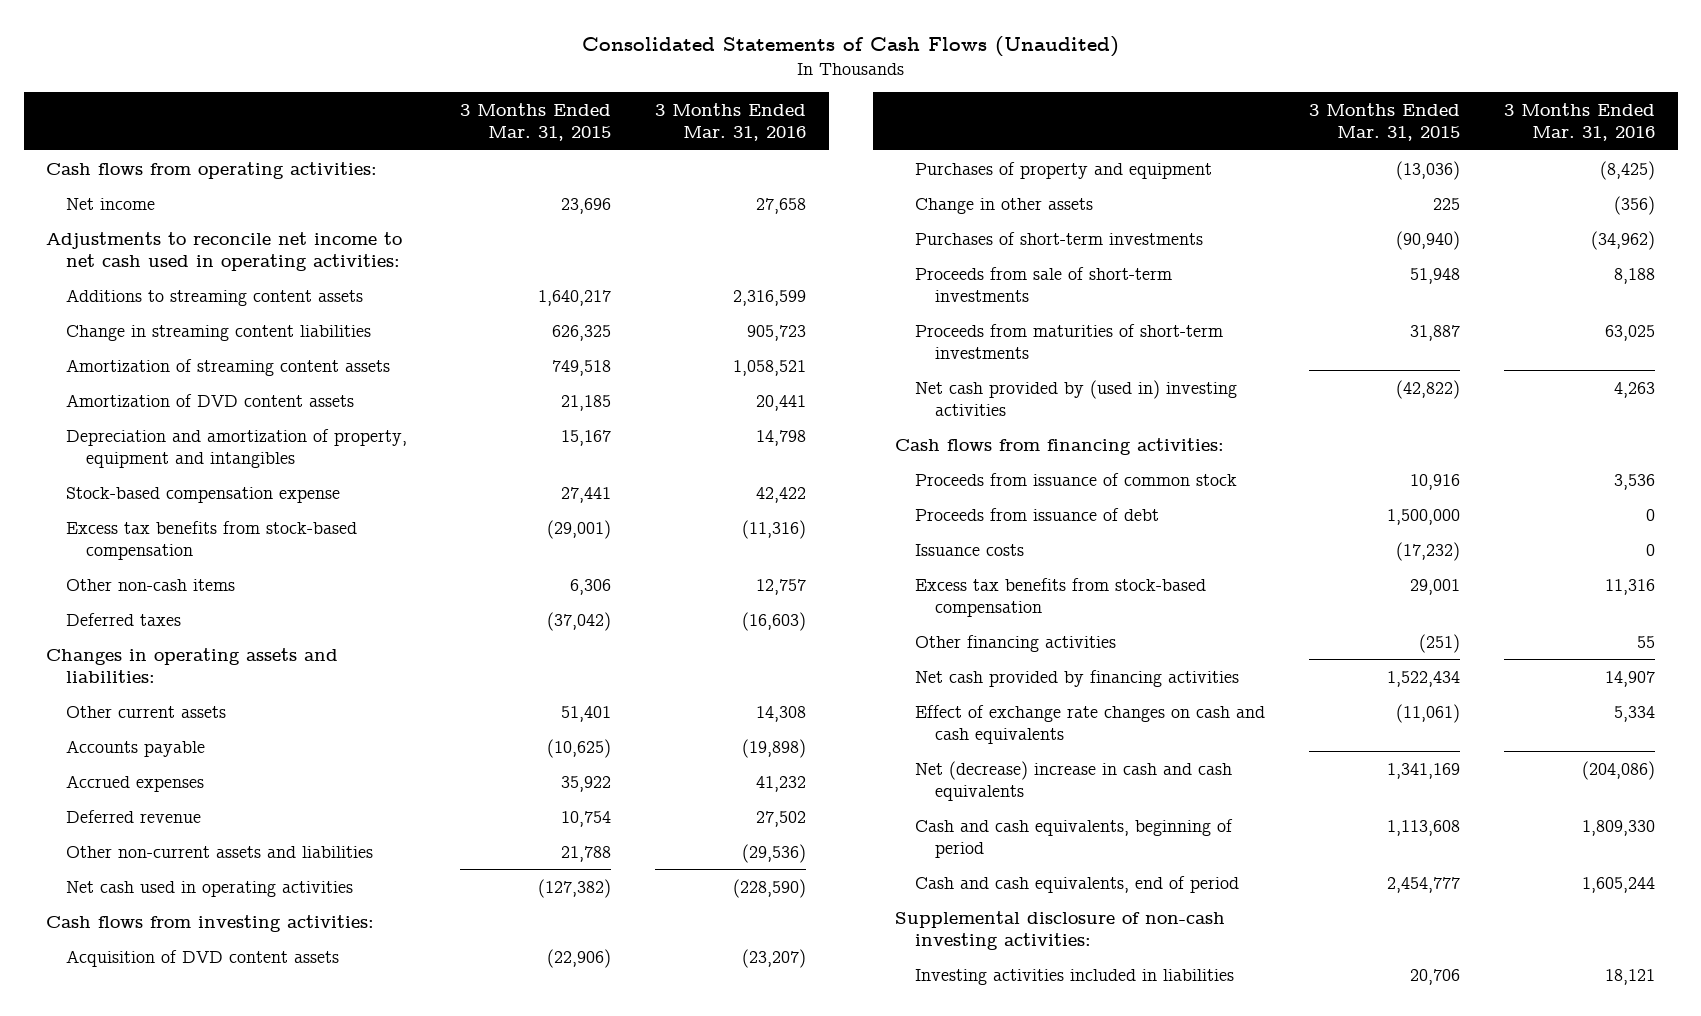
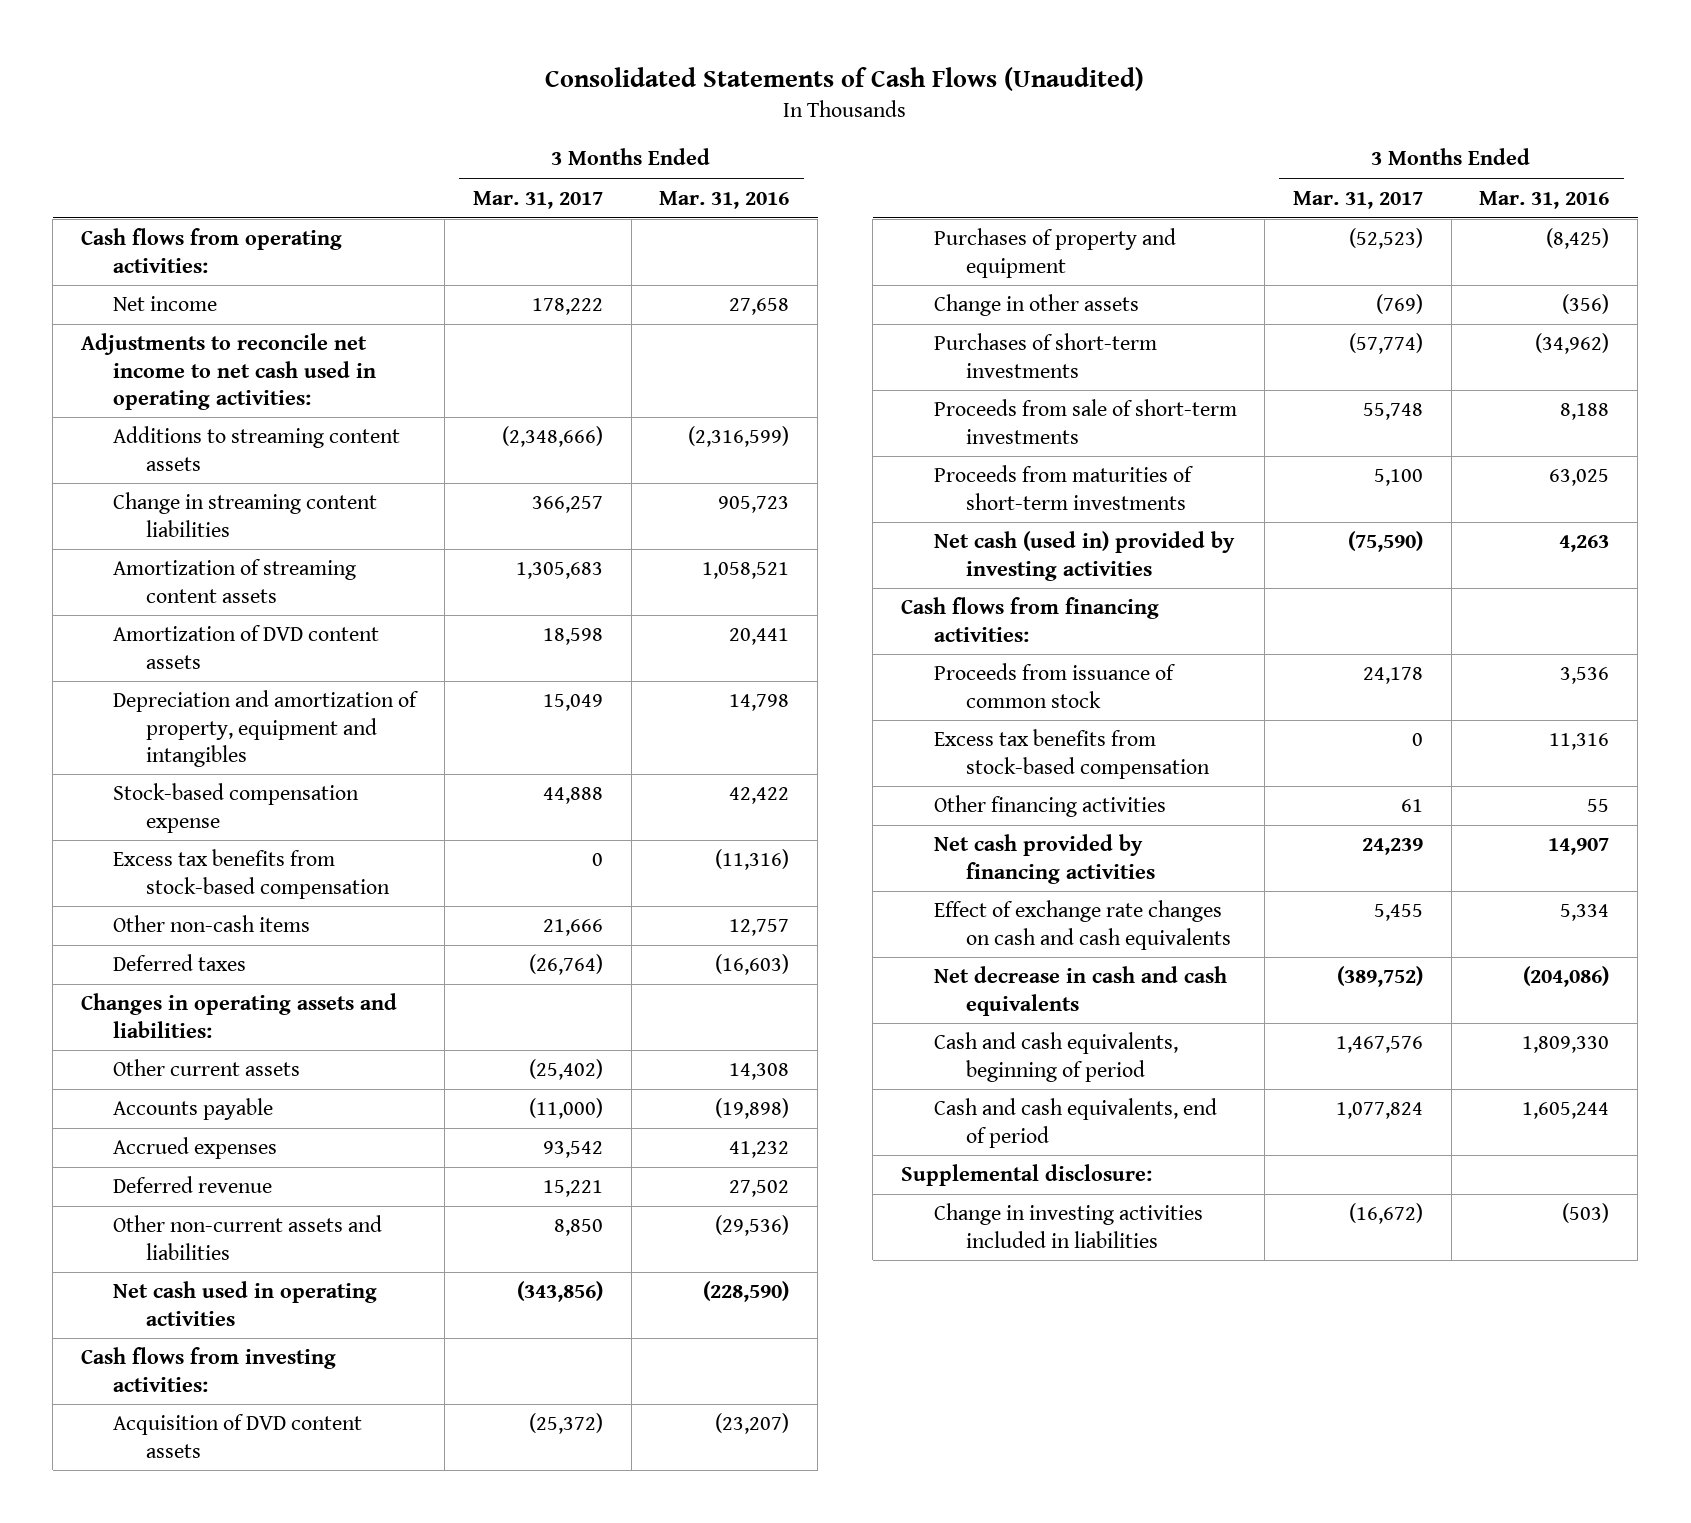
[460,102,612,141] 3 Months Ended Mar. 31, 2015 -> none
none -> [472,190,603,209] Mar. 31, 2017
[733,289,807,306] 2,316,599 -> [688,426,790,448] (2,316,599)
[914,379,1237,416] Net cash provided by (used in) investing activities -> [933,531,1235,581] Net cash (used in) provided by investing activities
[914,507,1159,521] Proceeds from issuance of debt -> none
[914,543,1024,556] Issuance costs -> none
[914,760,1232,801] Net (decrease) increase in cash and cash equivalents -> [933,966,1227,1016] Net decrease in cash and cash equivalents
[894,910,1225,950] Supplemental disclosure of non-cash investing activities: -> [901,1164,1153,1187] Supplemental disclosure:
[914,968,1234,985] Investing activities included in liabilities -> [933,1203,1203,1248] Change in investing activities included in liabilities
[1605,968,1656,985] 18,121 -> [1562,1203,1610,1224] (503)

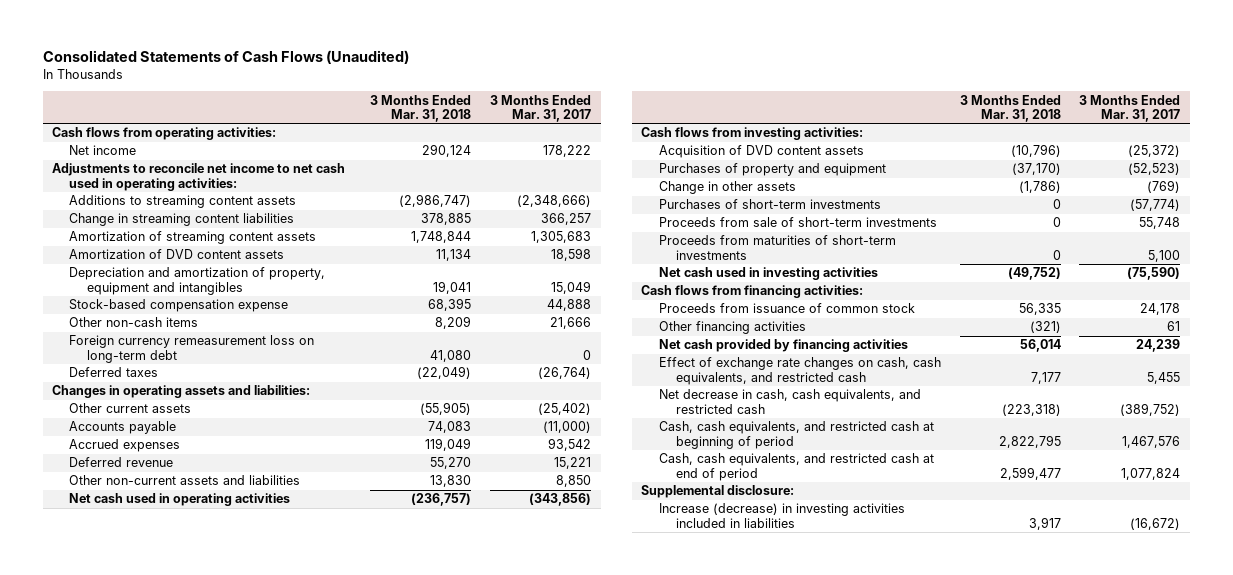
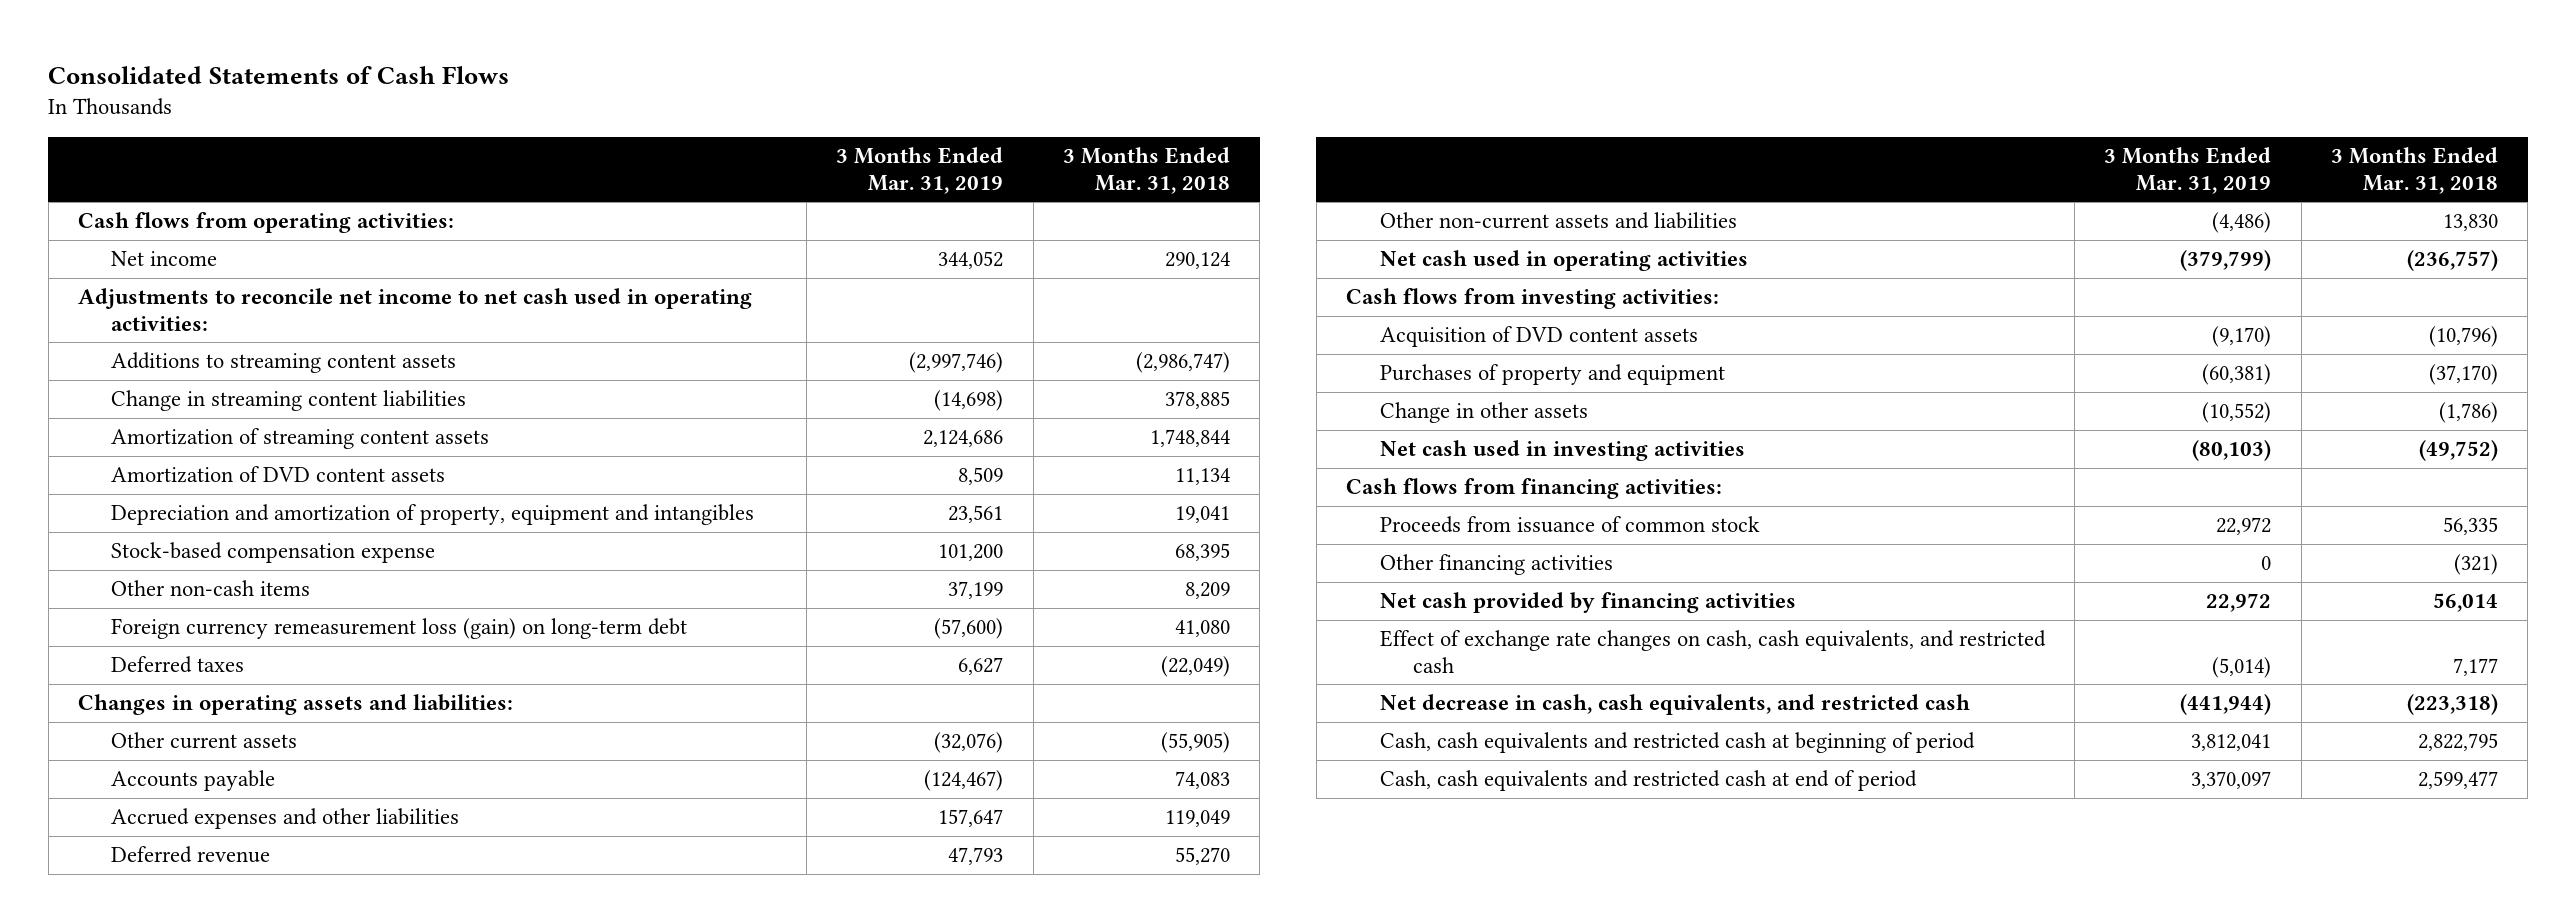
[42,50,409,65] Consolidated Statements of Cash Flows (Unaudited) -> [48,65,510,84] Consolidated Statements of Cash Flows
[490,94,592,123] 3 Months Ended Mar. 31, 2017 -> none
none -> [836,146,1004,194] 3 Months Ended Mar. 31, 2019
[69,335,315,363] Foreign currency remeasurement loss on long-term debt -> [111,618,688,640] Foreign currency remeasurement loss (gain) on long-term debt
[69,439,181,453] Accrued expenses -> [111,808,460,830] Accrued expenses and other liabilities
[658,199,881,210] Purchases of short-term investments -> none
[658,217,937,228] Proceeds from sale of short-term investments -> none
[658,235,896,260] Proceeds from maturities of short-term investments -> none
[641,485,795,499] Supplemental disclosure: -> none
[658,503,905,528] Increase (decrease) in investing activities included in liabilities -> none
[658,421,934,449] Cash, cash equivalents, and restricted cash at beginning of period -> [1379,732,1975,754] Cash, cash equivalents and restricted cash at beginning of period
[658,453,934,481] Cash, cash equivalents, and restricted cash at end of period -> [1379,770,1917,792] Cash, cash equivalents and restricted cash at end of period

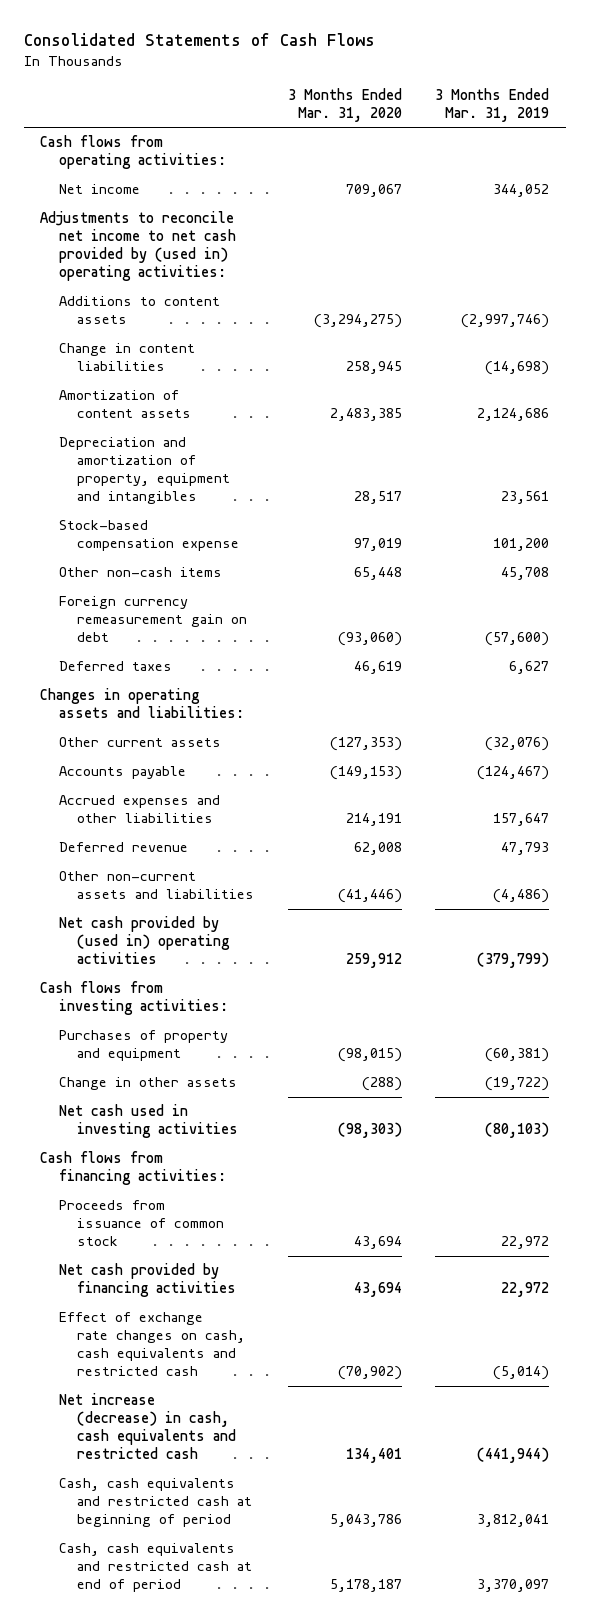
[1062,146,1230,194] 3 Months Ended Mar. 31, 2018 -> none
none -> [287,87,402,122] 3 Months Ended Mar. 31, 2020
[111,466,446,484] Amortization of DVD content assets -> none
[78,288,753,331] Adjustments to reconcile net income to net cash used in operating activities: -> [40,211,236,282] Adjustments to reconcile net income to net cash provided by (used in) operating activities:
[111,352,457,374] Additions to streaming content assets -> [58,296,220,325] Additions to content assets
[111,390,467,412] Change in streaming content liabilities -> [58,343,195,372] Change in content liabilities
[111,428,490,450] Amortization of streaming content assets -> [58,390,192,419] Amortization of content assets
[948,581,1004,600] 37,199 -> [500,567,549,581] 45,708
[111,618,688,640] Foreign currency remeasurement loss (gain) on long-term debt -> [58,596,248,643] Foreign currency remeasurement gain on debt
[1379,250,1748,272] Net cash used in operating activities -> [58,916,231,965] Net cash provided by (used in) operating activities
[1379,326,1698,348] Acquisition of DVD content assets -> none
[2202,402,2272,424] (10,552) -> [484,1077,549,1092] (19,722)
[1379,554,1613,576] Other financing activities -> none
[1379,630,2046,673] Effect of exchange rate changes on cash, cash equivalents, and restricted cash -> [58,1312,246,1377] Effect of exchange rate changes on cash, cash equivalents and restricted cash
[1379,694,1970,716] Net decrease in cash, cash equivalents, and restricted cash -> [58,1393,237,1460] Net increase (decrease) in cash, cash equivalents and restricted cash

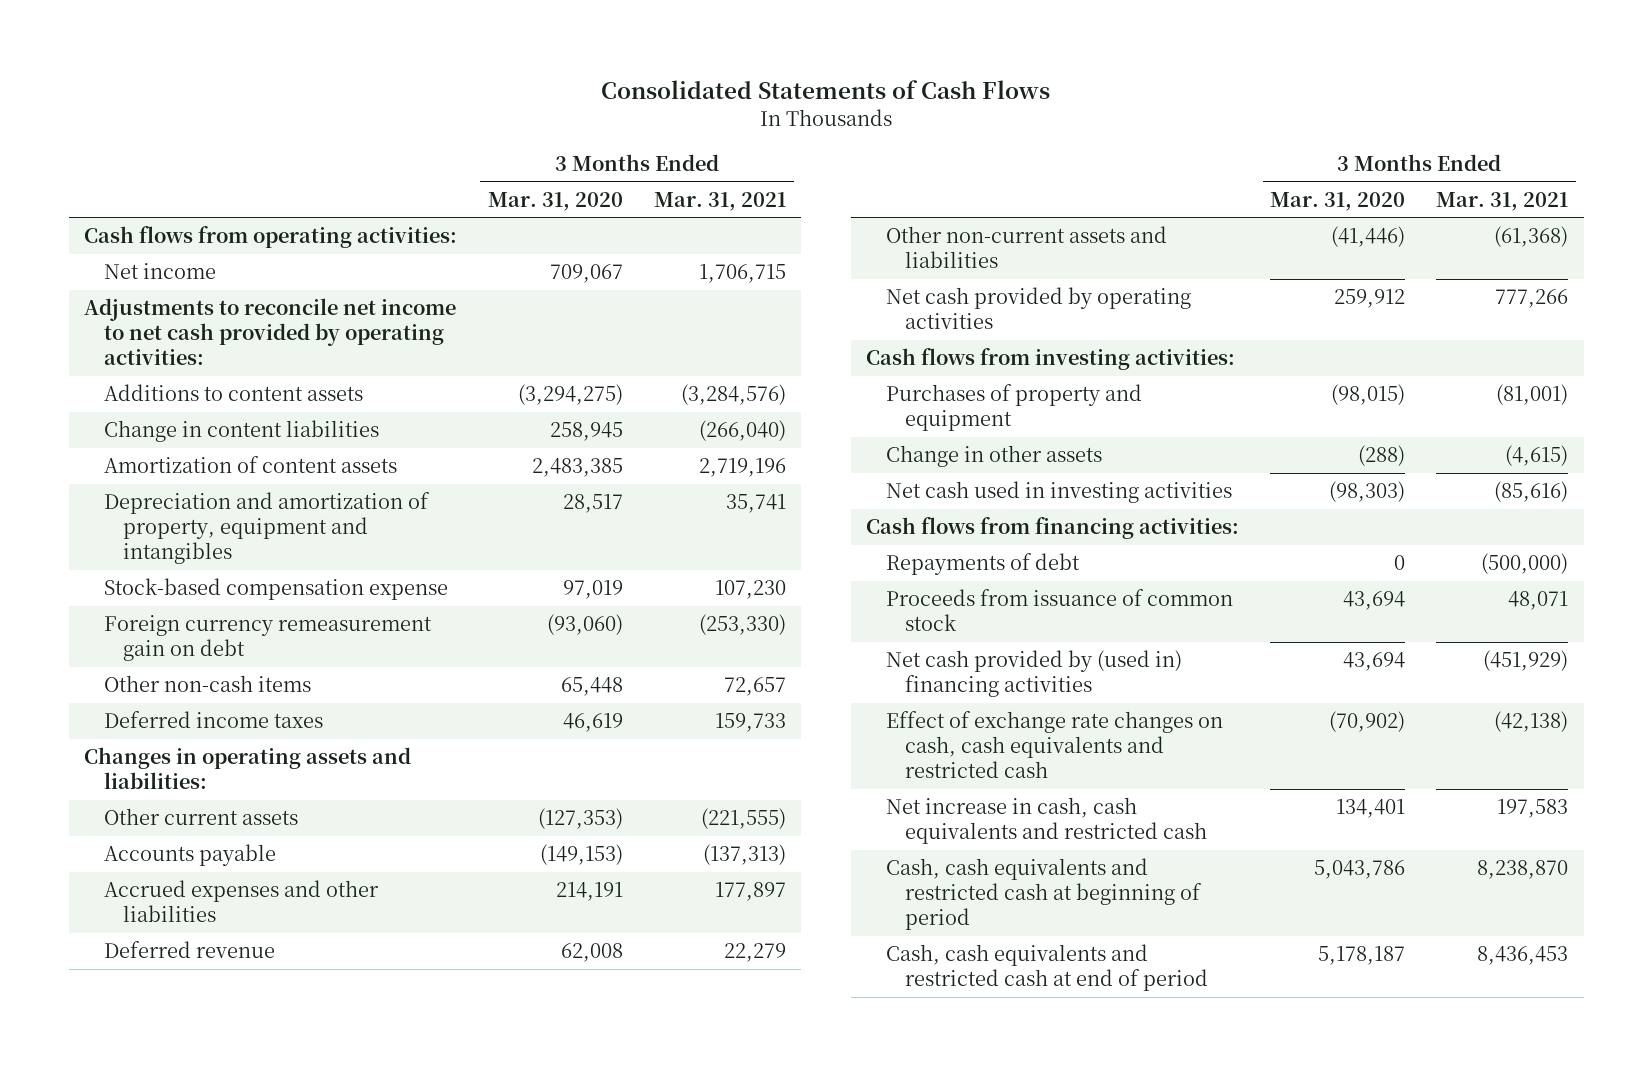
[434,87,549,122] 3 Months Ended Mar. 31, 2019 -> none
none -> [654,191,787,211] Mar. 31, 2021
[40,211,236,282] Adjustments to reconcile net income to net cash provided by (used in) operating activities: -> [84,298,457,366] Adjustments to reconcile net income to net cash provided by operating activities:
[58,567,222,578] Other non-cash items -> [103,675,311,693] Other non-cash items
[58,661,172,672] Deferred taxes -> [103,711,323,729] Deferred income taxes
[58,916,231,965] Net cash provided by (used in) operating activities -> [885,287,1191,330] Net cash provided by operating activities
none -> [885,553,1080,576] Repayments of debt
[58,1263,237,1298] Net cash provided by financing activities -> [885,650,1182,698] Net cash provided by (used in) financing activities
[58,1393,237,1460] Net increase (decrease) in cash, cash equivalents and restricted cash -> [885,797,1208,845] Net increase in cash, cash equivalents and restricted cash

